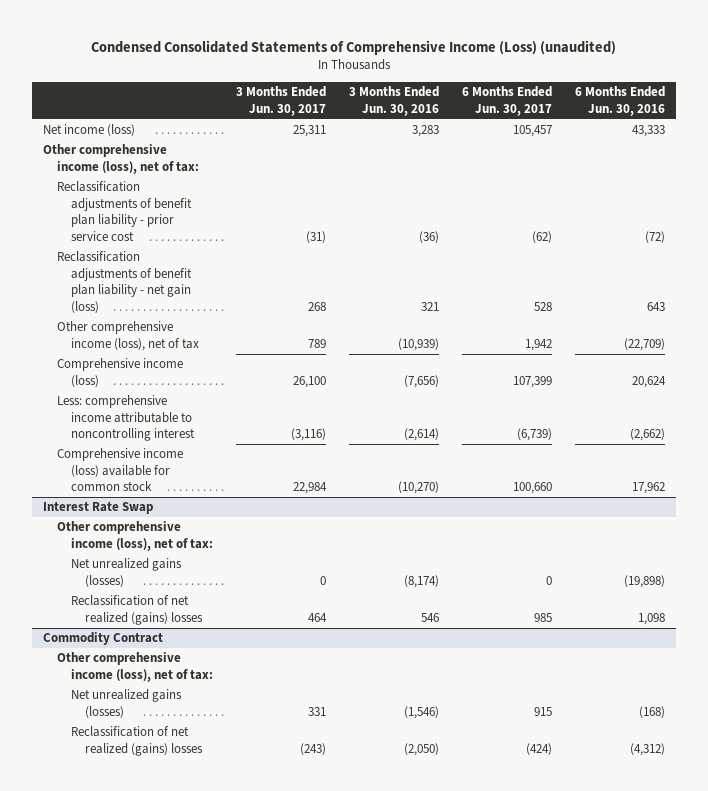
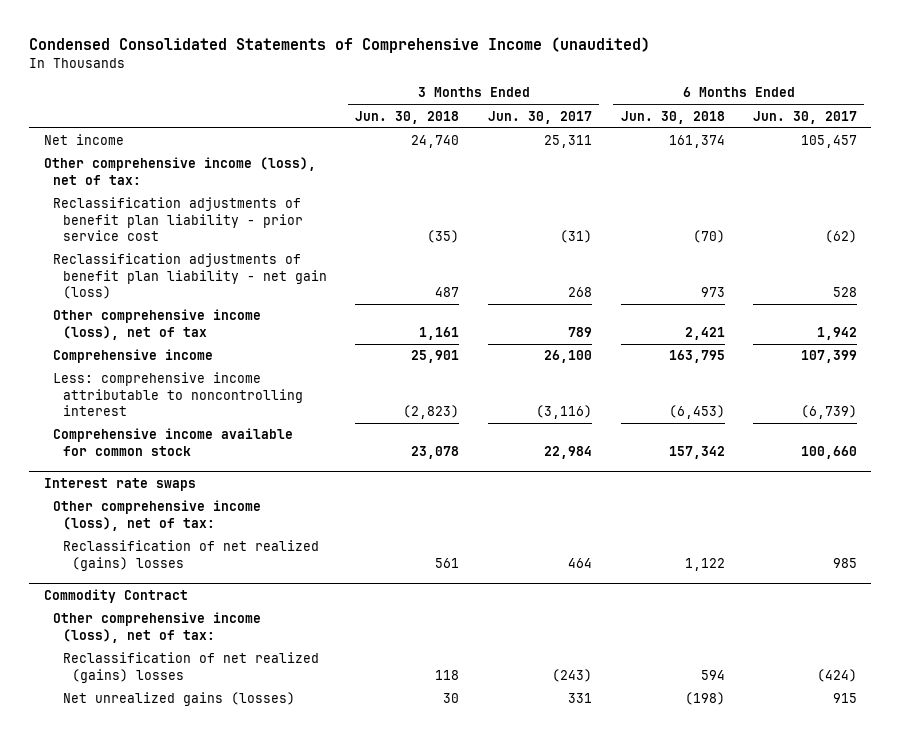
[91,39,617,55] Condensed Consolidated Statements of Comprehensive Income (Loss) (unaudited) -> [29,36,651,53] Condensed Consolidated Statements of Comprehensive Income (unaudited)
[348,86,439,116] 3 Months Ended Jun. 30, 2016 -> none
[574,86,665,116] 6 Months Ended Jun. 30, 2016 -> none
none -> [355,110,460,124] Jun. 30, 2018
none -> [620,110,725,124] Jun. 30, 2018
[43,124,136,137] Net income (loss) -> [43,134,124,146] Net income
[57,358,184,387] Comprehensive income (loss) -> [53,349,214,364] Comprehensive income
[57,448,184,492] Comprehensive income (loss) available for common stock -> [53,428,294,456] Comprehensive income available for common stock
[43,502,154,515] Interest Rate Swap -> [43,477,196,491] Interest rate swaps
[70,558,182,587] Net unrealized gains (losses) -> none
[70,689,182,718] Net unrealized gains (losses) -> [62,692,295,707] Net unrealized gains (losses)

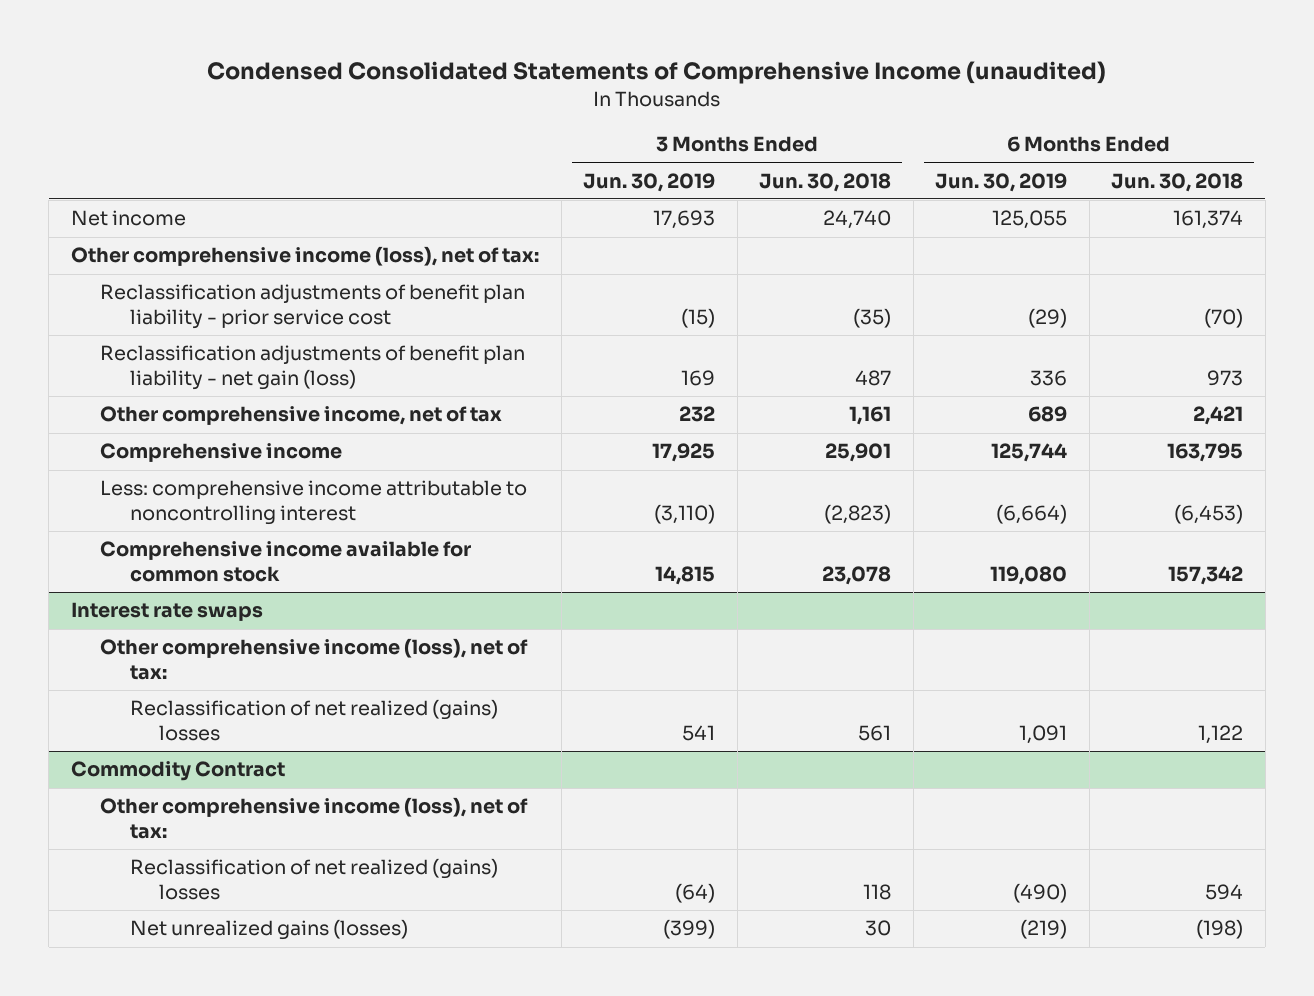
[487,110,592,124] Jun. 30, 2017 -> none
[753,110,858,124] Jun. 30, 2017 -> none
none -> [583,172,716,192] Jun. 30, 2019
none -> [935,172,1068,192] Jun. 30, 2019
[53,309,262,340] Other comprehensive income (loss), net of tax -> [100,406,503,426] Other comprehensive income, net of tax

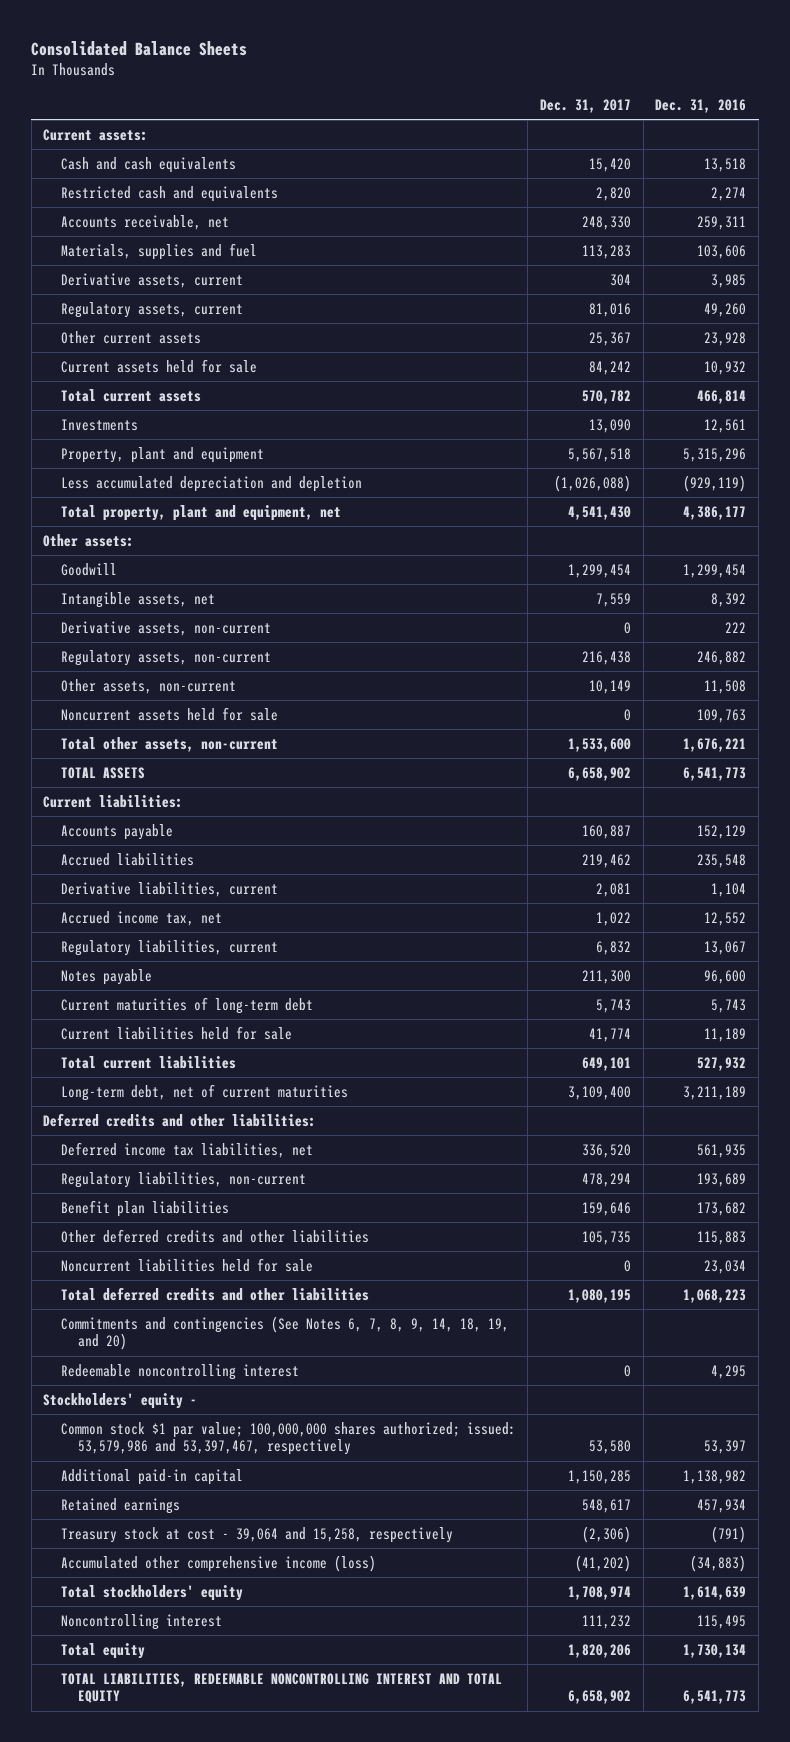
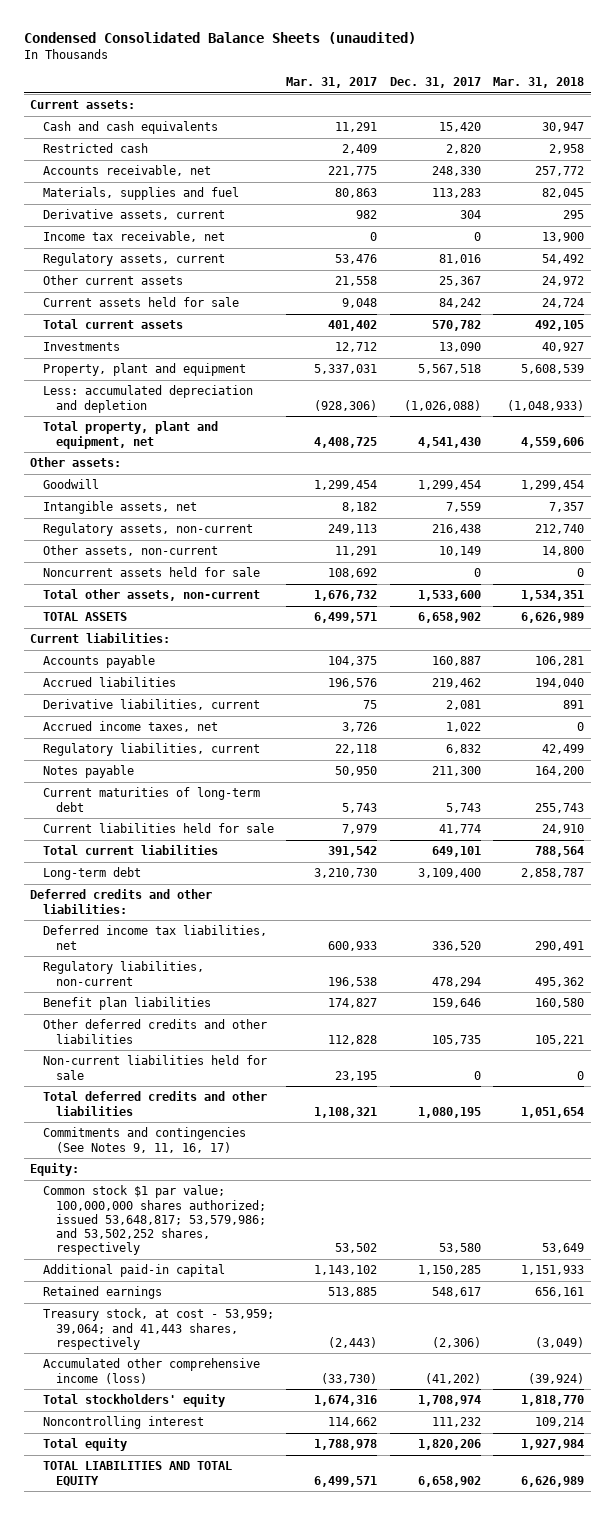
[31,40,248,56] Consolidated Balance Sheets -> [24,31,417,44] Condensed Consolidated Balance Sheets (unaudited)
[655,99,747,114] Dec. 31, 2016 -> none
none -> [286,77,378,89] Mar. 31, 2017
none -> [493,77,585,89] Mar. 31, 2018
[60,185,278,202] Restricted cash and equivalents -> [43,143,149,154] Restricted cash
none -> [43,231,226,243] Income tax receivable, net
[60,475,362,492] Less accumulated depreciation and depletion -> [43,385,254,413] Less: accumulated depreciation and depletion
[60,620,271,636] Derivative assets, non-current -> none
[60,910,222,926] Accrued income tax, net -> [43,721,219,733] Accrued income taxes, net
[60,1083,348,1101] Long-term debt, net of current maturities -> [43,867,142,881] Long-term debt
[60,1257,313,1272] Noncurrent liabilities held for sale -> [43,1055,268,1080] Non-current liabilities held for sale
[60,1363,299,1380] Redeemable noncontrolling interest -> none
[60,1315,509,1351] Commitments and contingencies (See Notes 6, 7, 8, 9, 14, 18, 19, and 20) -> [43,1127,247,1153] Commitments and contingencies (See Notes 9, 11, 16, 17)
[43,1392,198,1409] Stockholders' equity - -> [30,1163,80,1177] Equity:
[60,1421,516,1456] Common stock $1 par value; 100,000,000 shares authorized; issued: 53,579,986 and 53,397,467, respectively -> [43,1185,266,1256] Common stock $1 par value; 100,000,000 shares authorized; issued 53,648,817; 53,579,986; and 53,502,252 shares, respectively
[60,1526,453,1543] Treasury stock at cost - 39,064 and 15,258, respectively -> [43,1308,275,1350] Treasury stock, at cost - 53,959; 39,064; and 41,443 shares, respectively
[60,1672,502,1704] TOTAL LIABILITIES, REDEEMABLE NONCONTROLLING INTEREST AND TOTAL EQUITY -> [43,1461,233,1486] TOTAL LIABILITIES AND TOTAL EQUITY

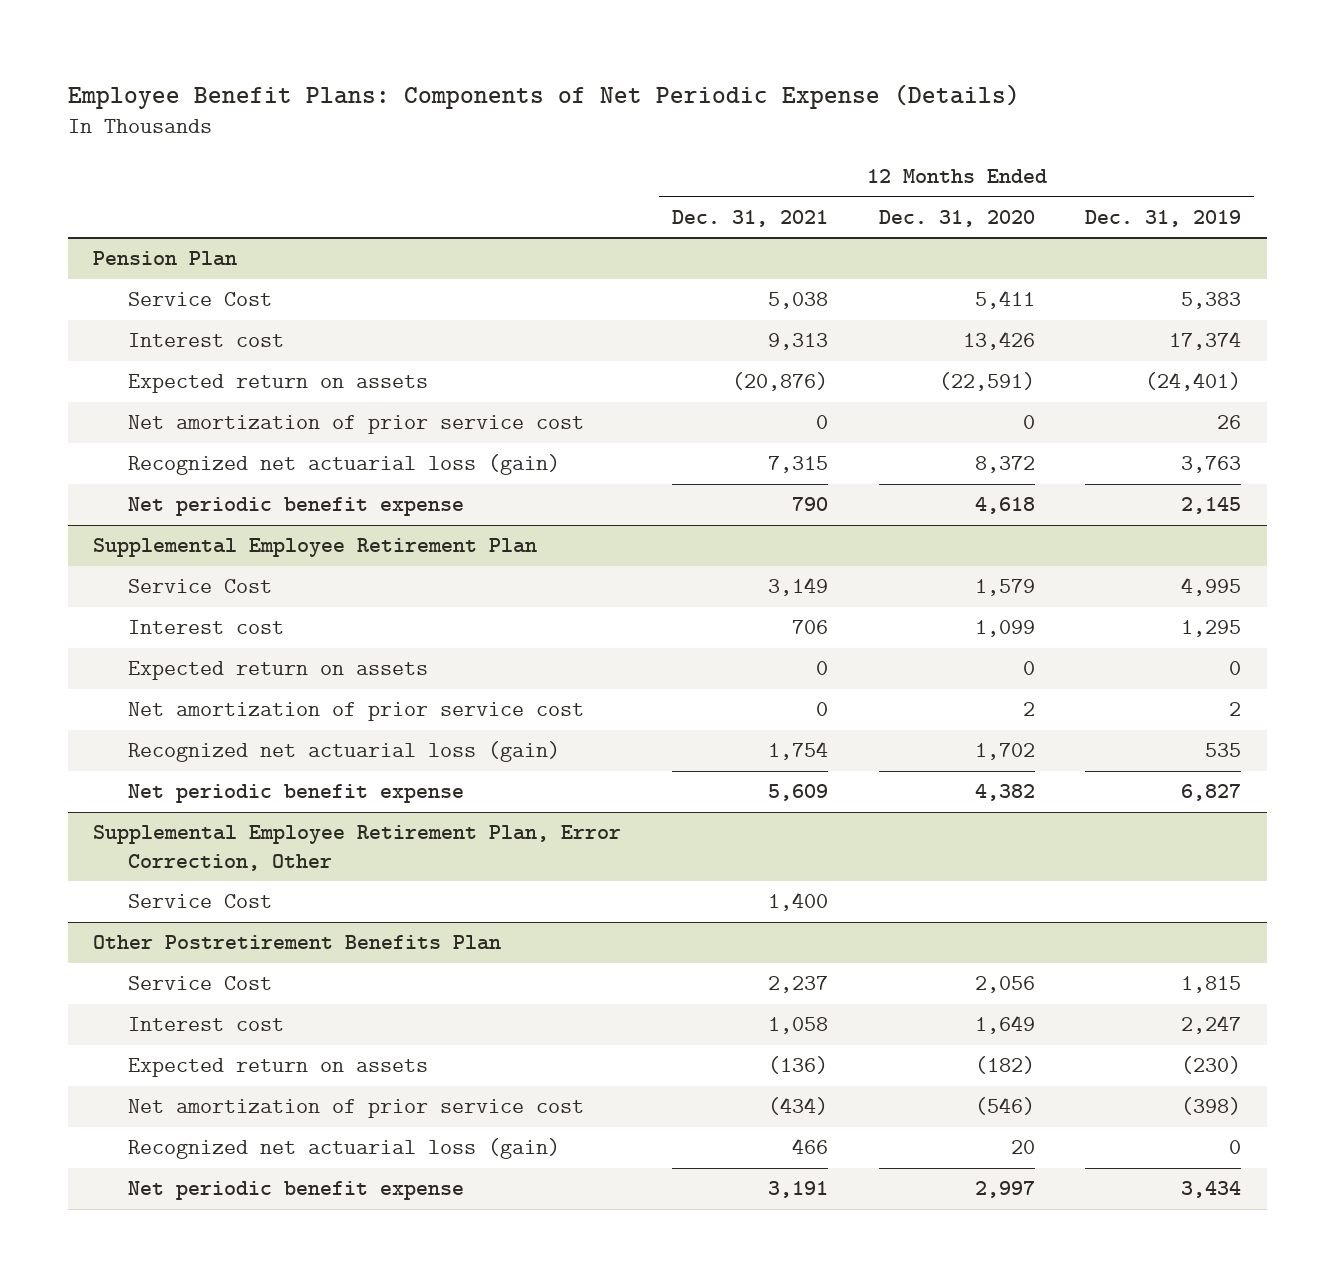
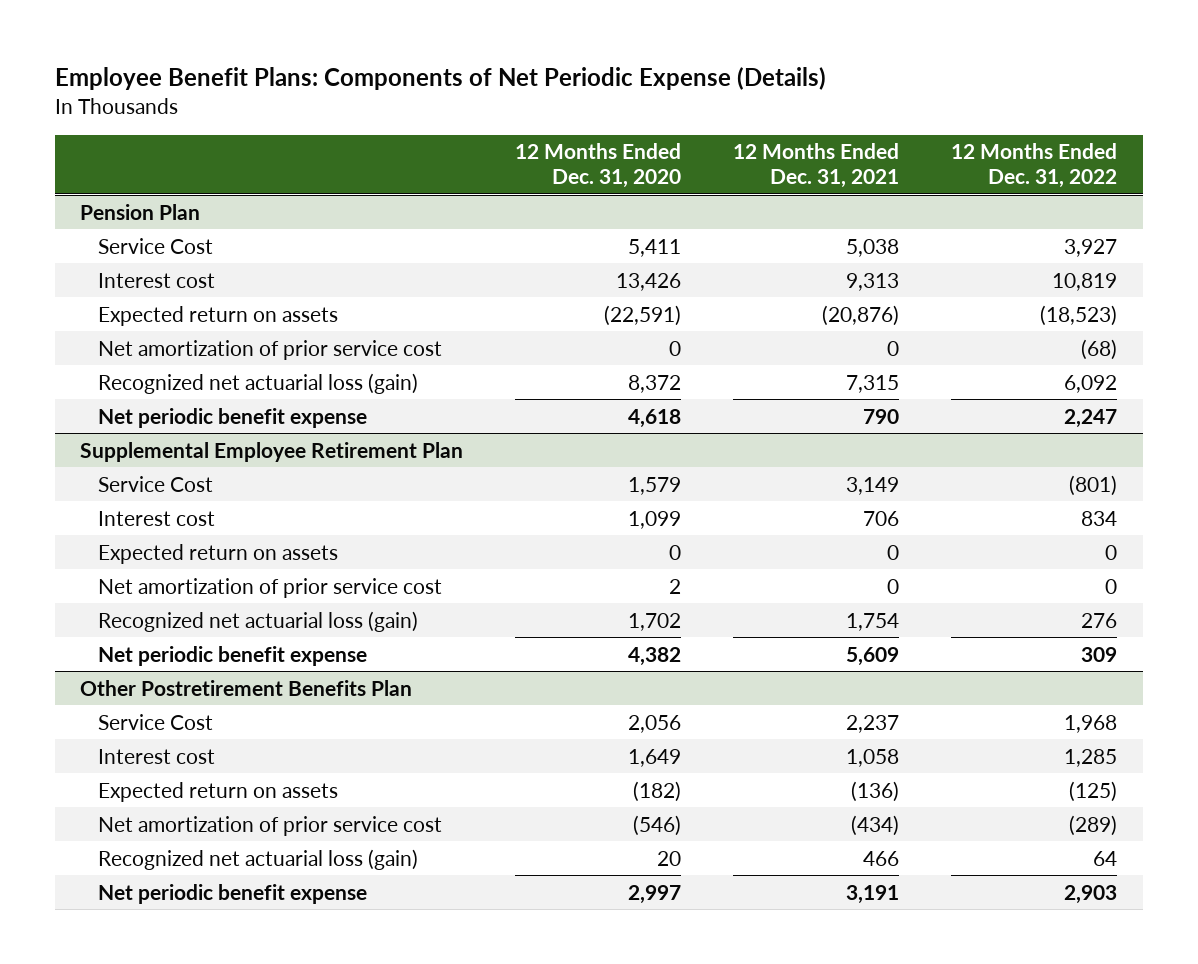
[1085,209,1242,227] Dec. 31, 2019 -> none
none -> [951,143,1118,189] 12 Months Ended Dec. 31, 2022
[93,825,622,871] Supplemental Employee Retirement Plan, Error Correction, Other -> none
[128,894,273,909] Service Cost -> none

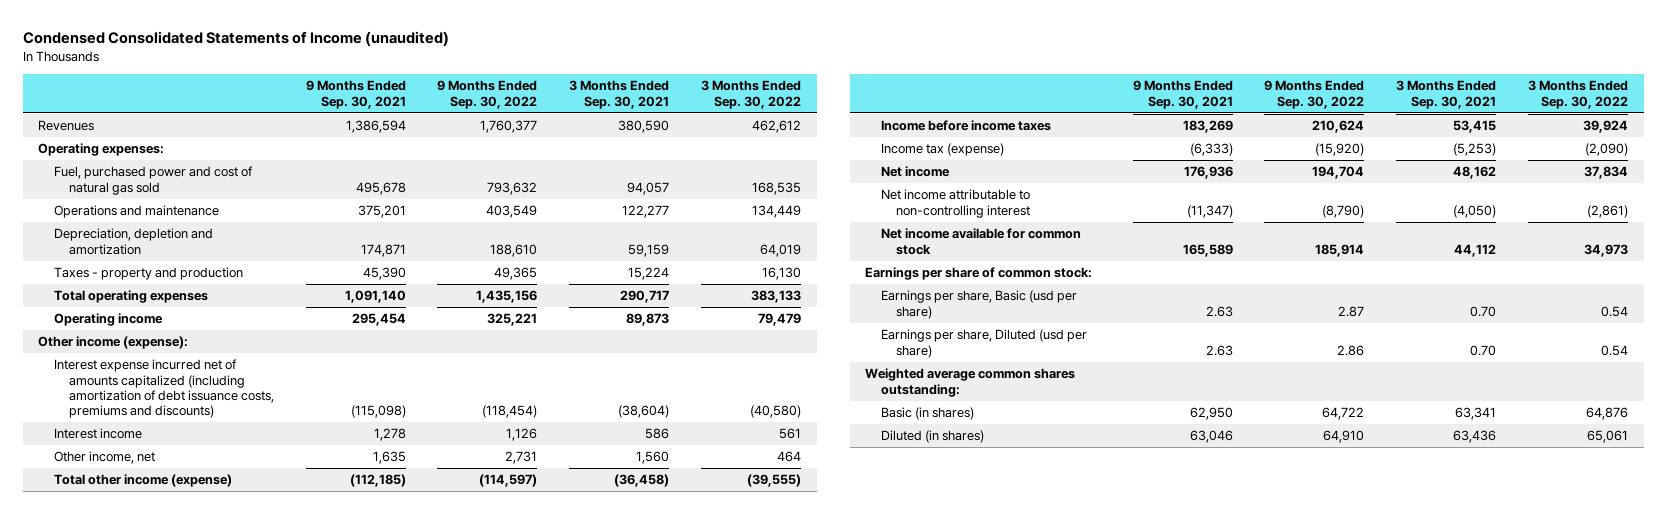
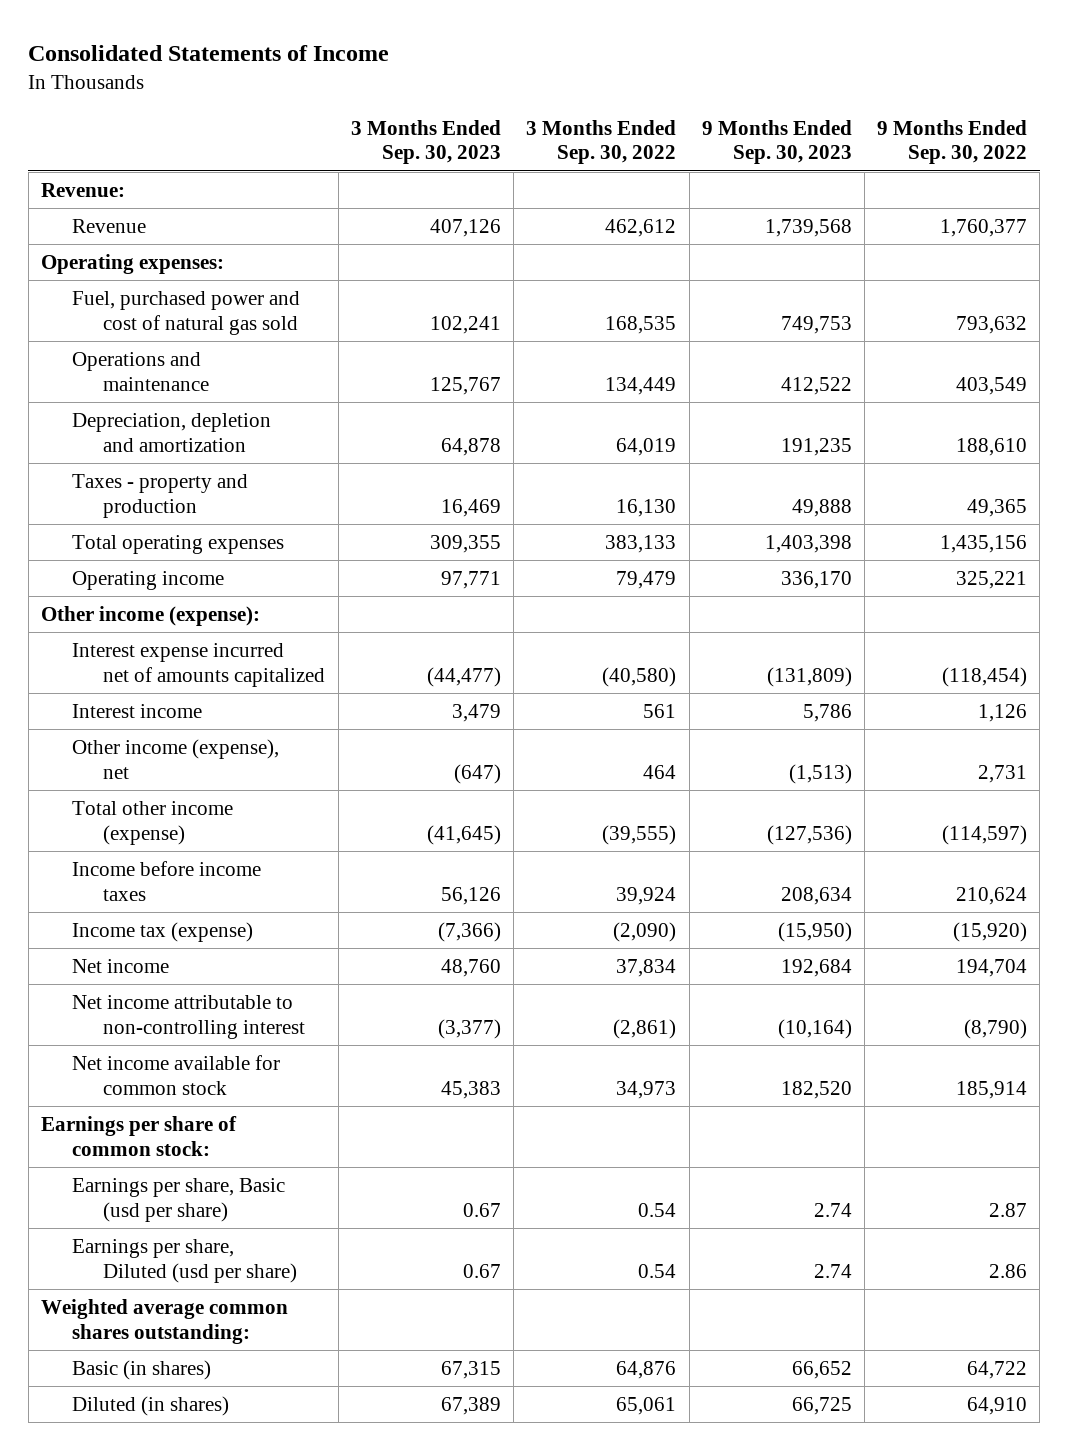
[22,31,449,47] Condensed Consolidated Statements of Income (unaudited) -> [28,44,390,61] Consolidated Statements of Income
[305,80,406,109] 9 Months Ended Sep. 30, 2021 -> none
[569,80,670,109] 3 Months Ended Sep. 30, 2021 -> none
none -> [350,119,501,165] 3 Months Ended Sep. 30, 2023
none -> [701,119,852,165] 9 Months Ended Sep. 30, 2023
none -> [40,182,125,197] Revenue:
[38,120,95,132] Revenues -> [72,218,147,233] Revenue
[53,359,275,419] Interest expense incurred net of amounts capitalized (including amortization of debt issuance costs, premiums and discounts) -> [72,642,326,687] Interest expense incurred net of amounts capitalized
[53,451,155,465] Other income, net -> [72,738,280,779] Other income (expense), net

